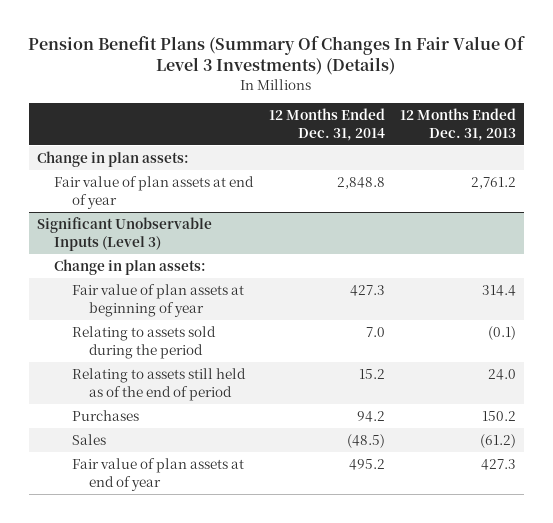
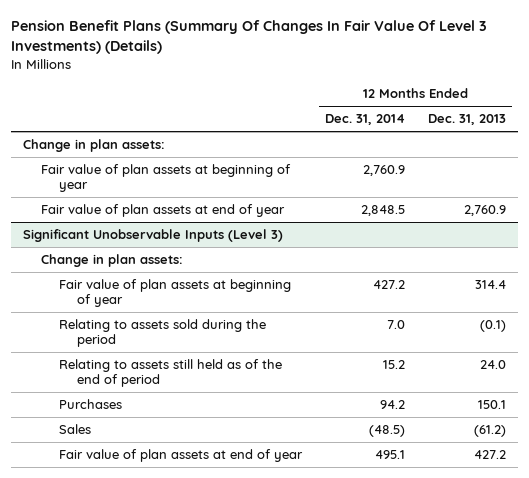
none -> [40,164,291,193] Fair value of plan assets at beginning of year
[336,176,385,189] 2,848.8 -> [361,205,406,217] 2,848.5
[471,176,517,189] 2,761.2 -> [464,205,507,217] 2,760.9
[349,284,385,296] 427.3 -> [373,280,406,290] 427.2
[482,410,517,421] 150.2 -> [478,400,507,410] 150.1
[348,458,385,470] 495.2 -> [375,450,406,460] 495.1
[481,458,517,470] 427.3 -> [474,450,507,460] 427.2

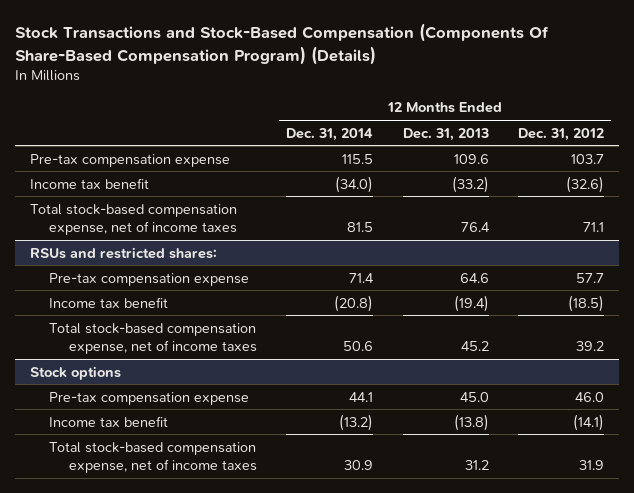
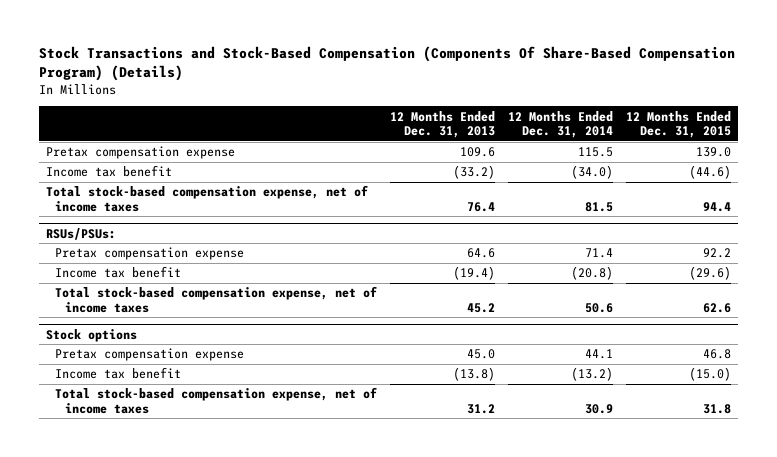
[518,127,605,141] Dec. 31, 2012 -> none
none -> [626,110,732,139] 12 Months Ended Dec. 31, 2015
[30,153,231,167] Pre-tax compensation expense -> [45,146,235,160] Pretax compensation expense
[30,246,218,259] RSUs and restricted shares: -> [45,227,116,240] RSUs/PSUs:
[49,272,250,286] Pre-tax compensation expense -> [55,247,245,261] Pretax compensation expense
[49,391,250,405] Pre-tax compensation expense -> [55,348,245,362] Pretax compensation expense

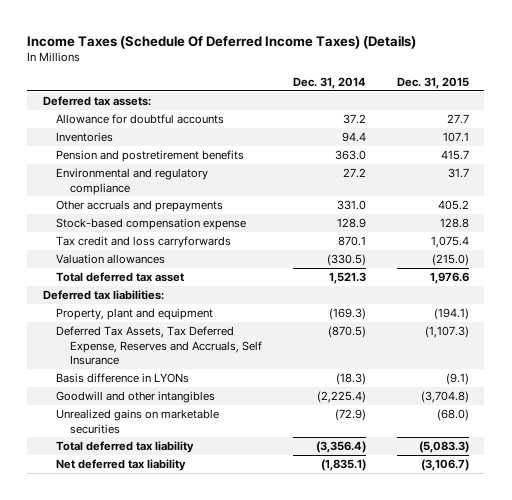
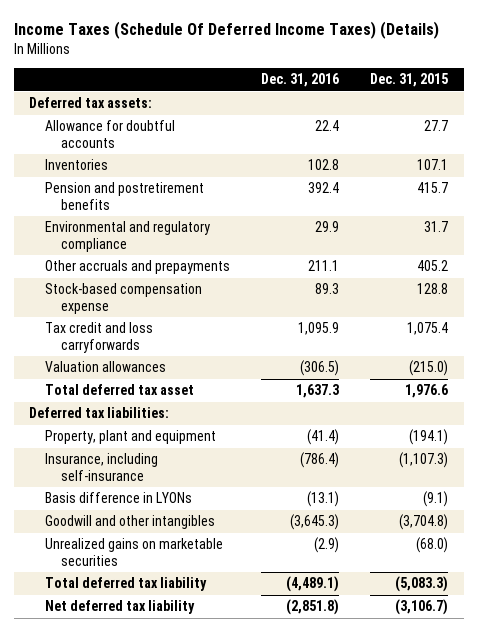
[292,77,366,90] Dec. 31, 2014 -> none
none -> [261,73,340,88] Dec. 31, 2016
[56,325,262,366] Deferred Tax Assets, Tax Deferred Expense, Reserves and Accruals, Self Insurance -> [45,453,159,481] Insurance, including self-insurance

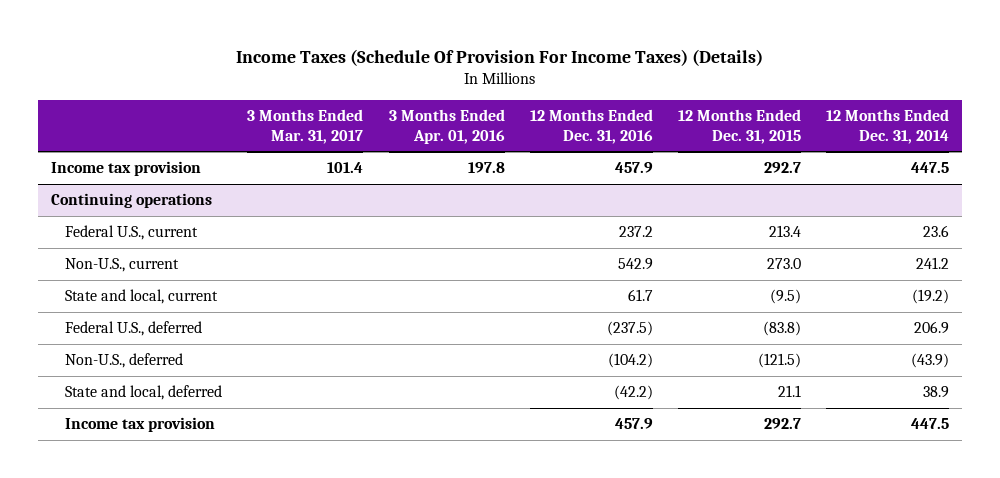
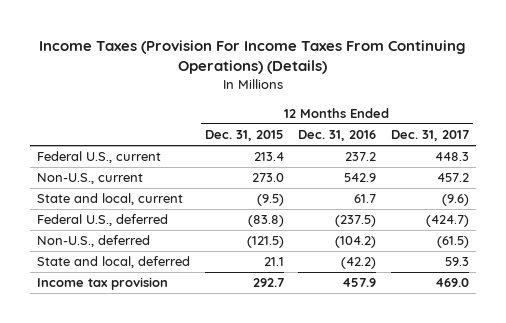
[235,48,763,66] Income Taxes (Schedule Of Provision For Income Taxes) (Details) -> [39,39,467,75] Income Taxes (Provision For Income Taxes From Continuing Operations) (Details)
[247,109,364,144] 3 Months Ended Mar. 31, 2017 -> none
[388,109,505,144] 3 Months Ended Apr. 01, 2016 -> none
[826,109,950,144] 12 Months Ended Dec. 31, 2014 -> none
none -> [391,130,470,142] Dec. 31, 2017
[50,161,201,177] Income tax provision -> none
[50,193,212,209] Continuing operations -> none

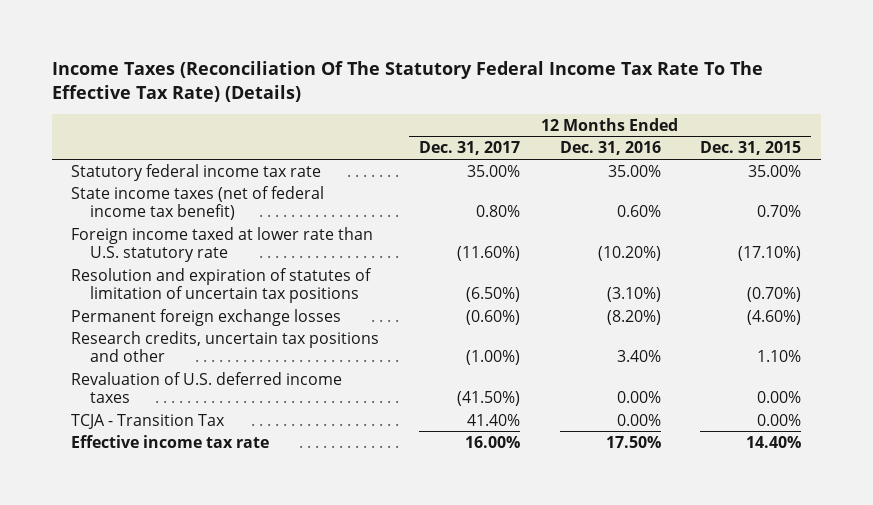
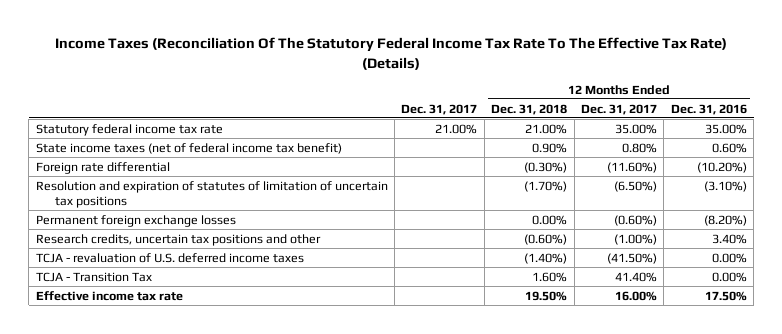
[700,141,802,156] Dec. 31, 2015 -> none
none -> [401,103,478,115] Dec. 31, 2017
none -> [491,103,568,115] Dec. 31, 2018
[71,226,374,262] Foreign income taxed at lower rate than U.S. statutory rate -> [35,161,170,174] Foreign rate differential
[71,371,343,403] Revaluation of U.S. deferred income taxes -> [35,252,304,263] TCJA - revaluation of U.S. deferred income taxes

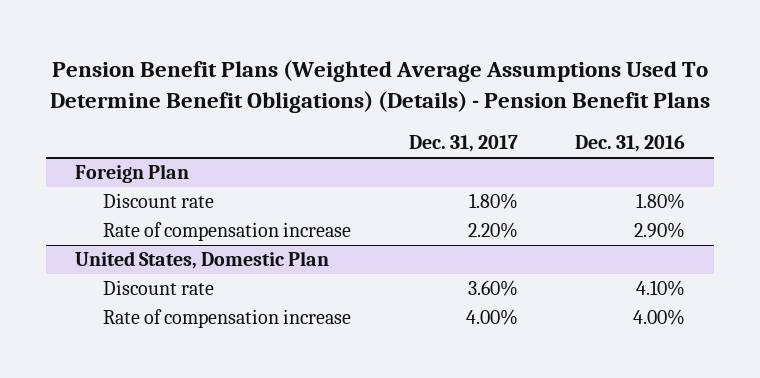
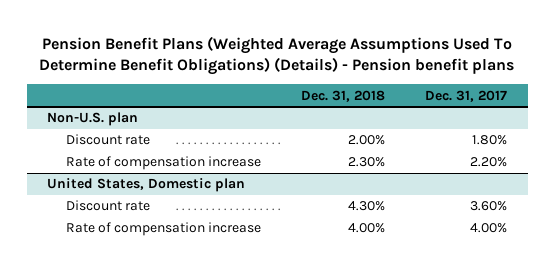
[50,60,711,113] Pension Benefit Plans (Weighted Average Assumptions Used To Determine Benefit Obligations) (Details) - Pension Benefit Plans -> [39,35,515,76] Pension Benefit Plans (Weighted Average Assumptions Used To Determine Benefit Obligations) (Details) - Pension benefit plans
[575,135,686,153] Dec. 31, 2016 -> none
none -> [301,89,386,102] Dec. 31, 2018
[75,164,190,184] Foreign Plan -> [47,112,139,127] Non-U.S. plan
[75,251,330,270] United States, Domestic Plan -> [47,178,246,193] United States, Domestic plan

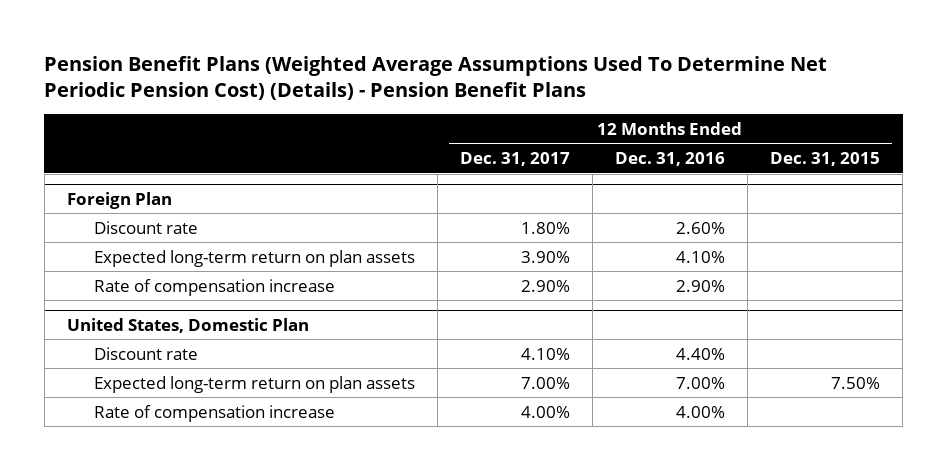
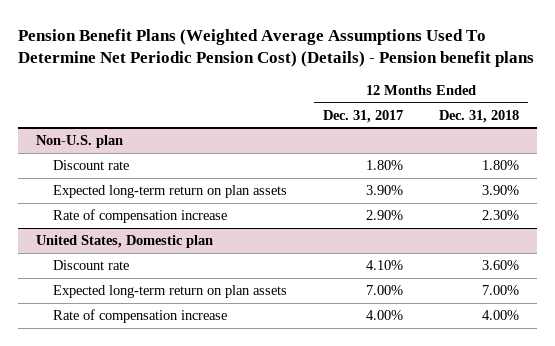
[44,55,828,101] Pension Benefit Plans (Weighted Average Assumptions Used To Determine Net Periodic Pension Cost) (Details) - Pension Benefit Plans -> [17,28,534,68] Pension Benefit Plans (Weighted Average Assumptions Used To Determine Net Periodic Pension Cost) (Details) - Pension benefit plans
[615,151,726,166] Dec. 31, 2016 -> none
[770,151,881,166] Dec. 31, 2015 -> none
none -> [439,109,520,123] Dec. 31, 2018
[66,191,172,209] Foreign Plan -> [35,135,123,149] Non-U.S. plan
[66,317,309,333] United States, Domestic Plan -> [35,235,213,249] United States, Domestic plan

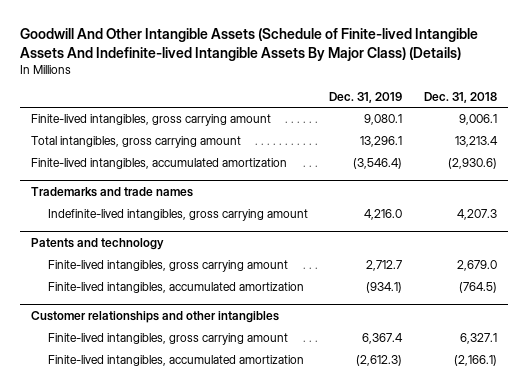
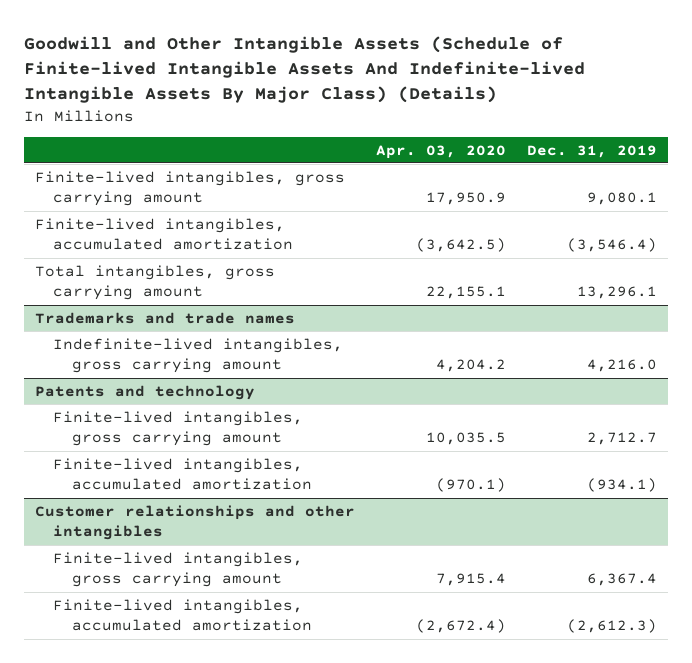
[20,27,479,61] Goodwill And Other Intangible Assets (Schedule of Finite-lived Intangible Assets And Indefinite-lived Intangible Assets By Major Class) (Details) -> [24,36,586,104] Goodwill and Other Intangible Assets (Schedule of Finite-lived Intangible Assets And Indefinite-lived Intangible Assets By Major Class) (Details)
[423,91,497,103] Dec. 31, 2018 -> none
none -> [375,144,506,159] Apr. 03, 2020
[31,136,242,149] Total intangibles, gross carrying amount -> [34,264,275,301] Total intangibles, gross carrying amount

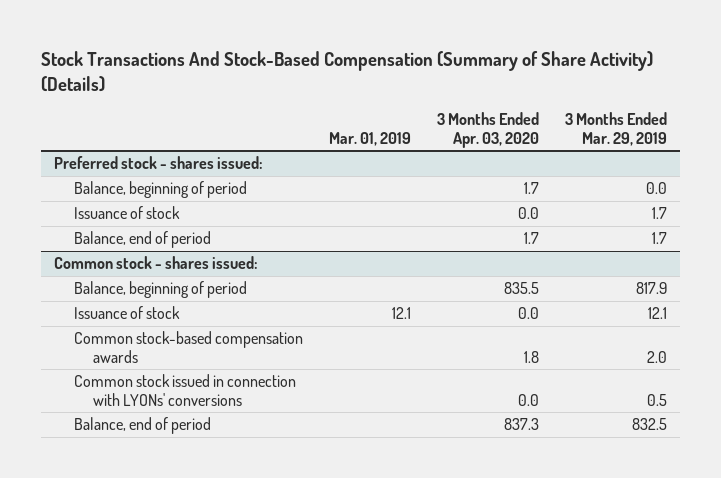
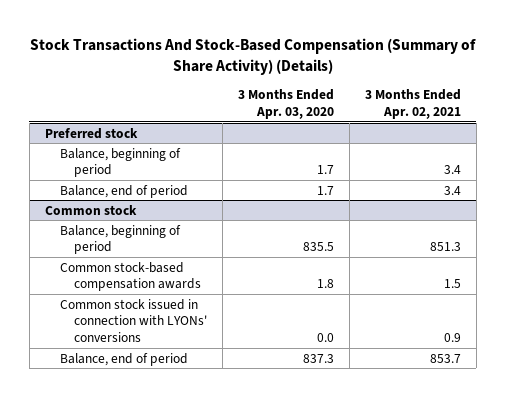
[328,131,411,146] Mar. 01, 2019 -> none
[565,112,668,146] 3 Months Ended Mar. 29, 2019 -> none
none -> [364,89,461,120] 3 Months Ended Apr. 02, 2021
[54,156,264,170] Preferred stock - shares issued: -> [44,127,138,139] Preferred stock
[73,206,180,220] Issuance of stock -> none
[54,256,259,270] Common stock - shares issued: -> [44,204,137,215] Common stock
[73,306,180,320] Issuance of stock -> none

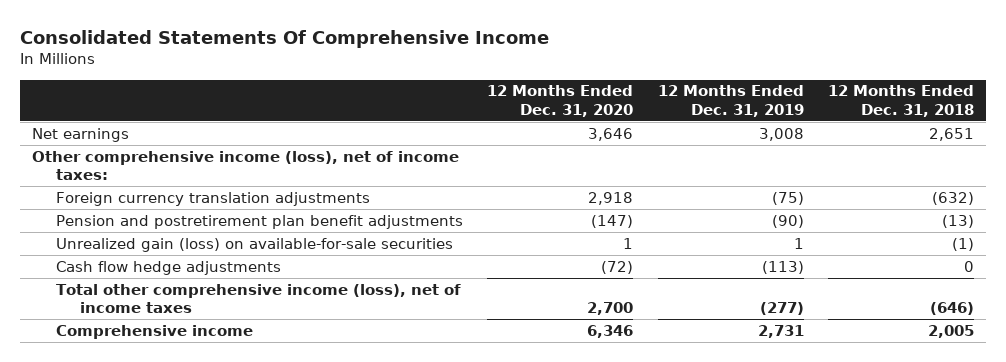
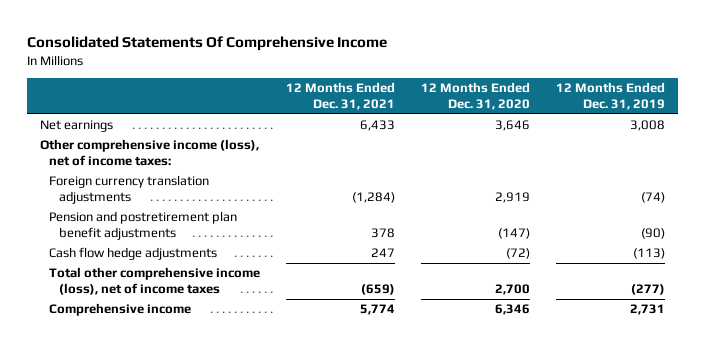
[827,85,974,117] 12 Months Ended Dec. 31, 2018 -> none
none -> [286,82,396,111] 12 Months Ended Dec. 31, 2021
[588,191,634,205] 2,918 -> [495,192,531,204] 2,919
[771,191,804,205] (75) -> [641,192,666,204] (74)
[56,237,454,252] Unrealized gain (loss) on available-for-sale securities -> none

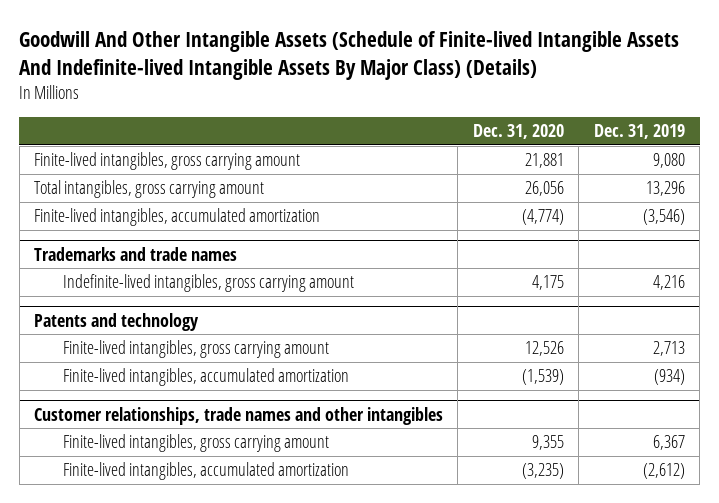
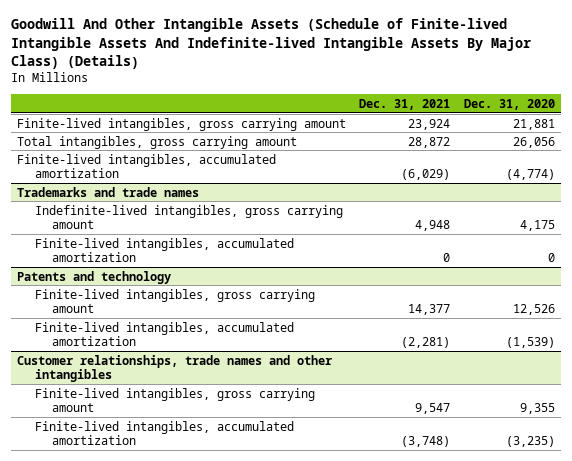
[593,124,685,140] Dec. 31, 2019 -> none
none -> [359,98,451,110] Dec. 31, 2021
none -> [34,237,294,263] Finite-lived intangibles, accumulated amortization

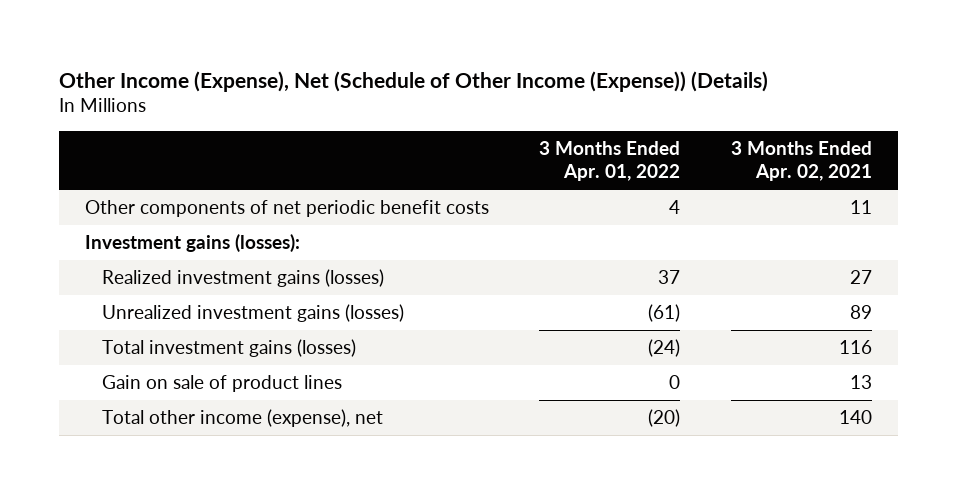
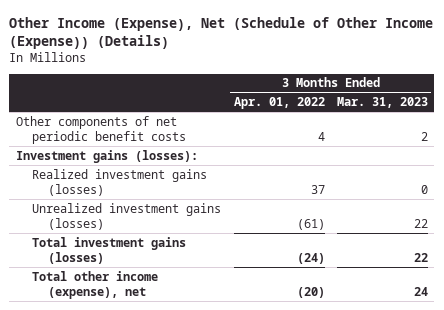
[731,141,873,182] 3 Months Ended Apr. 02, 2021 -> none
none -> [336,97,428,109] Mar. 31, 2023
[101,375,342,393] Gain on sale of product lines -> none

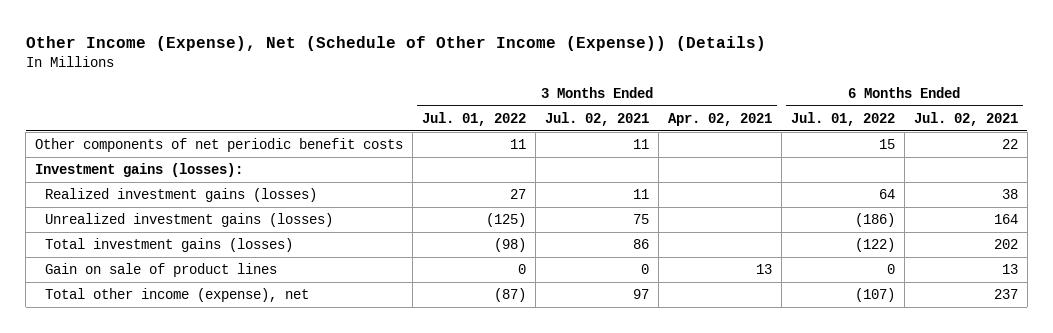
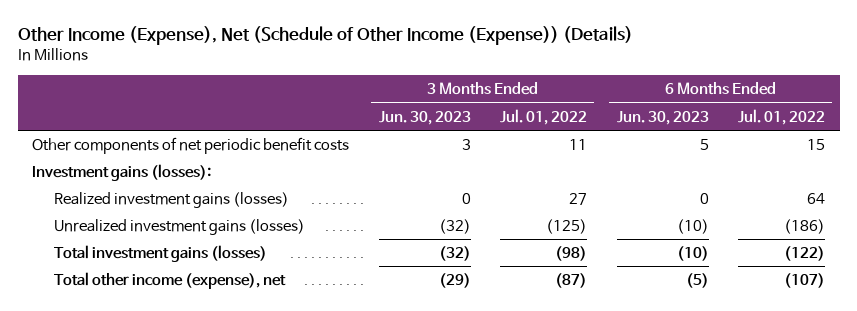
[545,111,650,126] Jul. 02, 2021 -> none
[667,112,772,126] Apr. 02, 2021 -> none
[913,111,1018,126] Jul. 02, 2021 -> none
none -> [378,110,471,125] Jun. 30, 2023
none -> [616,110,709,125] Jun. 30, 2023
[45,263,278,278] Gain on sale of product lines -> none

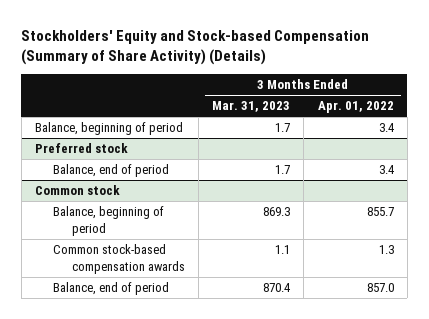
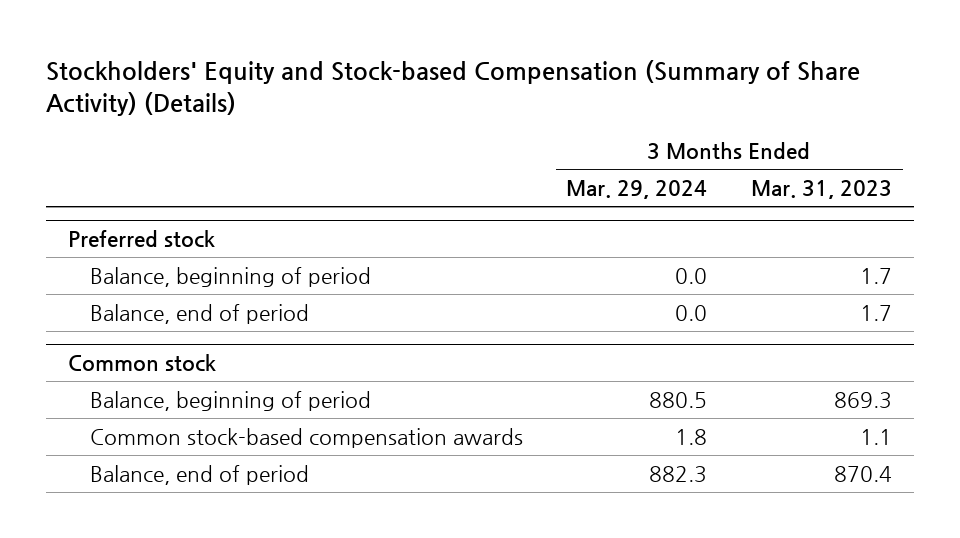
[317,101,394,114] Apr. 01, 2022 -> none
none -> [566,179,708,199] Mar. 29, 2024
[35,122,184,136] Balance, beginning of period -> none
none -> [90,266,372,287] Balance, beginning of period

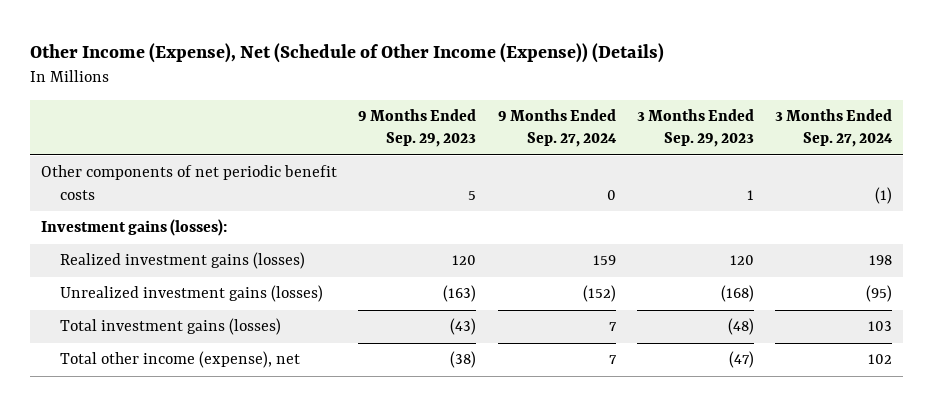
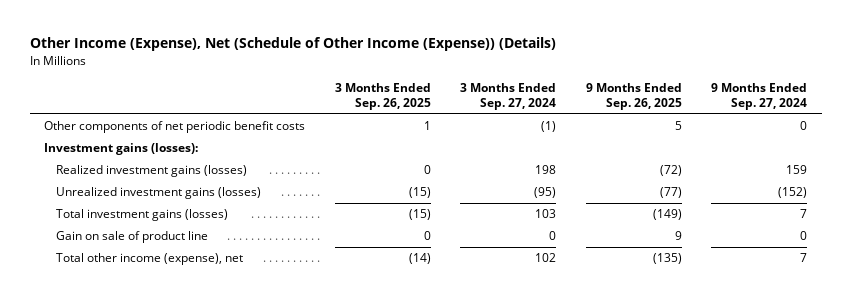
[358,109,477,148] 9 Months Ended Sep. 29, 2023 -> none
[636,109,754,148] 3 Months Ended Sep. 29, 2023 -> none
none -> [334,82,431,111] 3 Months Ended Sep. 26, 2025
none -> [585,82,682,111] 9 Months Ended Sep. 26, 2025
none -> [56,231,209,244] Gain on sale of product line

